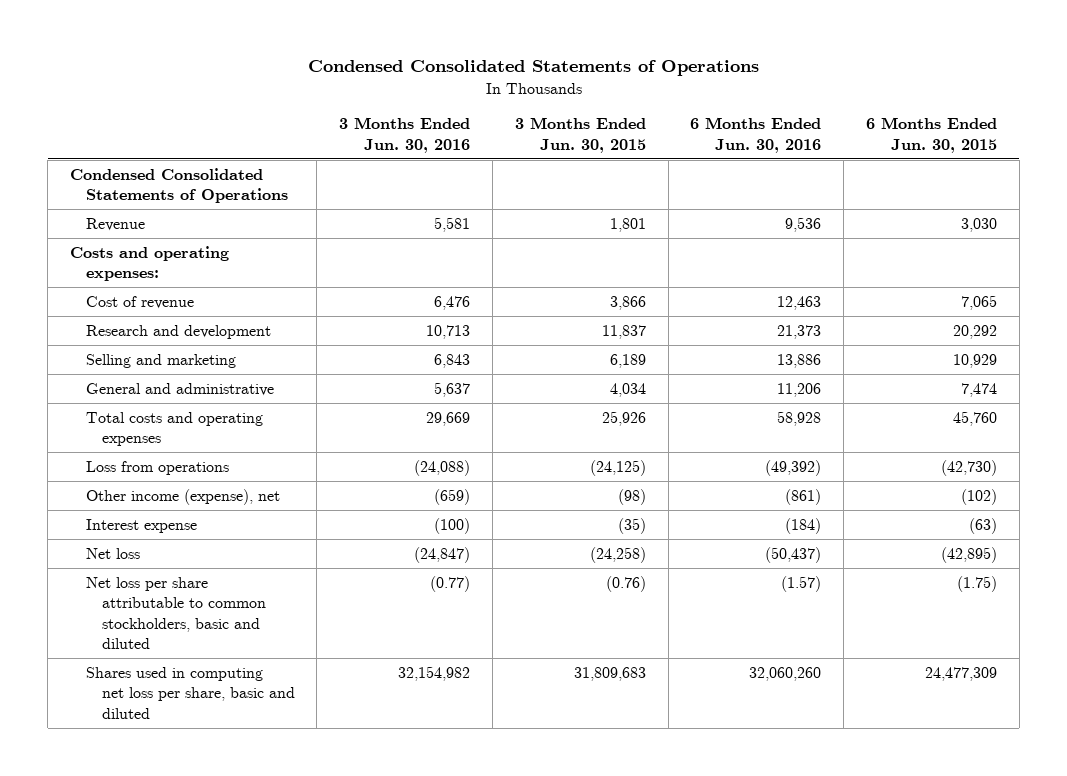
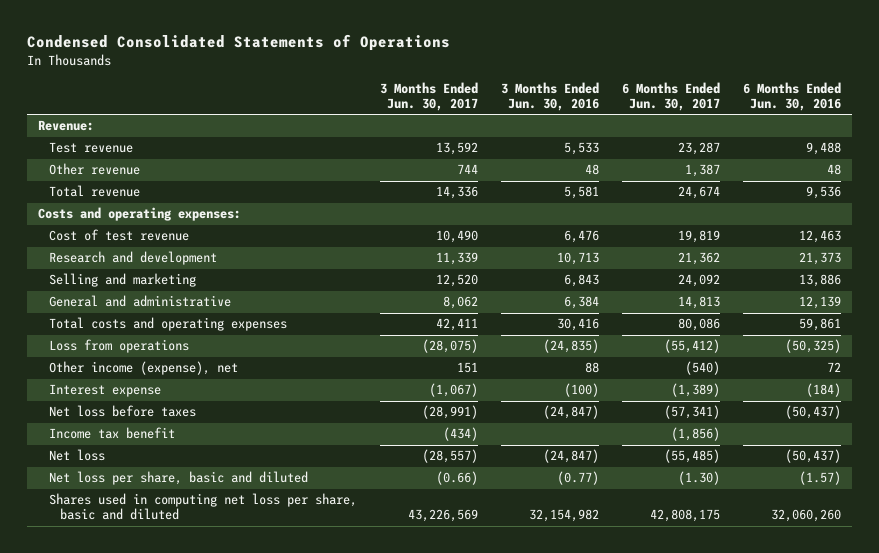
[514,117,646,153] 3 Months Ended Jun. 30, 2015 -> none
[866,117,998,153] 6 Months Ended Jun. 30, 2015 -> none
none -> [379,81,478,112] 3 Months Ended Jun. 30, 2017
none -> [621,81,720,112] 6 Months Ended Jun. 30, 2017
[70,167,288,204] Condensed Consolidated Statements of Operations -> none
none -> [38,120,95,132] Revenue:
none -> [48,142,133,154] Test revenue
none -> [48,163,140,176] Other revenue
[85,217,145,231] Revenue -> [48,185,140,198] Total revenue
[85,295,194,309] Cost of revenue -> [48,229,189,242] Cost of test revenue
[434,381,471,397] 5,637 -> [563,296,599,310] 6,384
[777,382,822,397] 11,206 -> [798,296,841,310] 12,139
[426,411,471,426] 29,669 -> [556,318,599,332] 30,416
[777,410,822,426] 58,928 -> [798,318,841,332] 59,861
[414,459,471,476] (24,088) -> [542,339,599,354] (24,835)
[765,459,822,476] (49,392) -> [784,339,841,354] (50,325)
[434,488,471,505] (659) -> [584,362,599,374] 88
[785,488,822,505] (861) -> [826,362,841,373] 72
none -> [48,405,196,418] Net loss before taxes
none -> [48,427,175,440] Income tax benefit
[85,576,266,650] Net loss per share attributable to common stockholders, basic and diluted -> [48,471,308,486] Net loss per share, basic and diluted

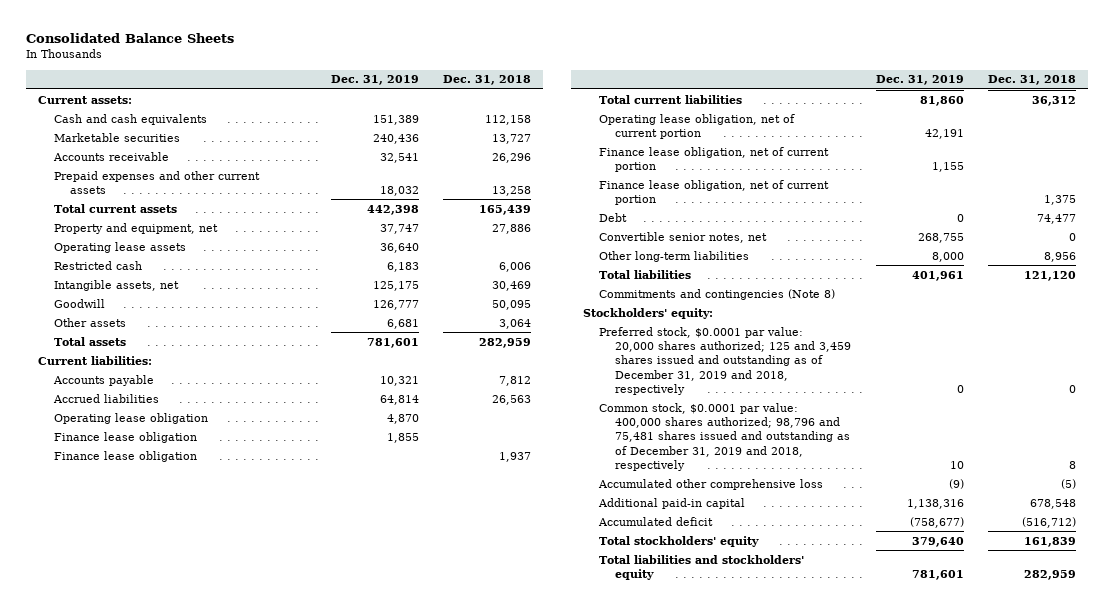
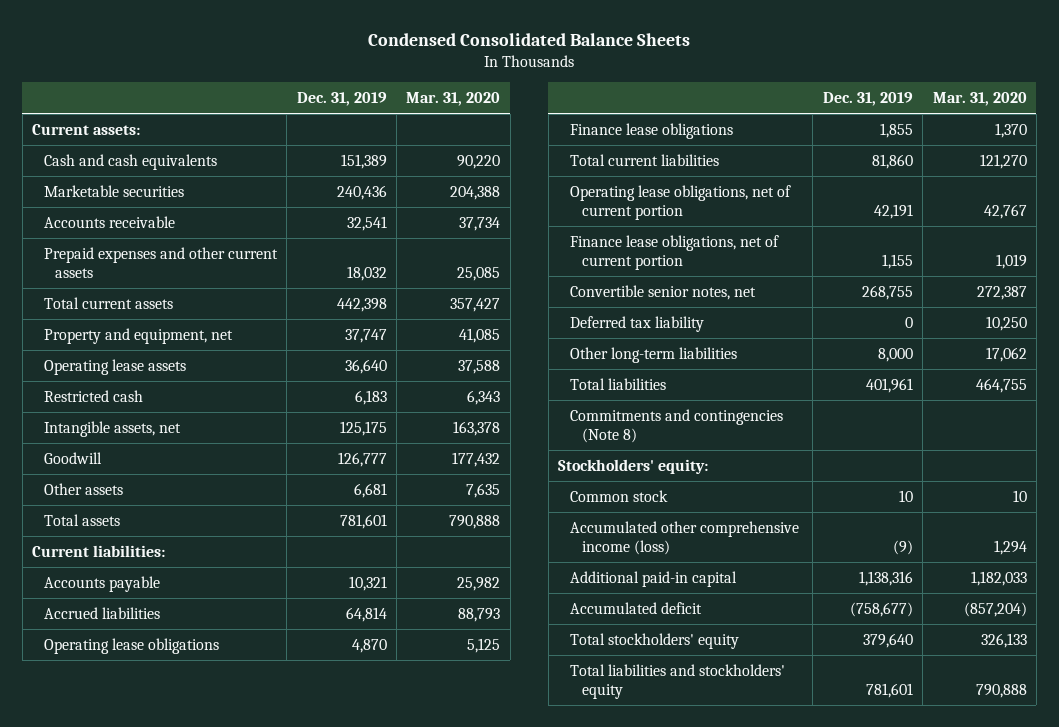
[26,33,235,44] Consolidated Balance Sheets -> [368,33,691,47] Condensed Consolidated Balance Sheets
[443,75,532,86] Dec. 31, 2018 -> none
none -> [406,91,501,106] Mar. 31, 2020
[54,450,198,462] Finance lease obligation -> none
[54,412,209,424] Operating lease obligation -> [43,637,219,654] Operating lease obligations
[54,431,198,443] Finance lease obligation -> [569,122,733,139] Finance lease obligations
[599,179,830,205] Finance lease obligation, net of current portion -> none
[599,212,628,222] Debt -> none
[599,113,796,139] Operating lease obligation, net of current portion -> [569,184,791,220] Operating lease obligations, net of current portion
[599,146,830,172] Finance lease obligation, net of current portion -> [569,234,779,270] Finance lease obligations, net of current portion
none -> [569,315,704,332] Deferred tax liability
[599,326,852,395] Preferred stock, $0.0001 par value: 20,000 shares authorized; 125 and 3,459 shares issued and outstanding as of December 31, 2019 and 2018, respectively -> none
[599,402,851,471] Common stock, $0.0001 par value: 400,000 shares authorized; 98,796 and 75,481 shares issued and outstanding as of December 31, 2019 and 2018, respectively -> [569,489,668,502] Common stock
[598,478,824,490] Accumulated other comprehensive loss -> [569,520,799,555] Accumulated other comprehensive income (loss)

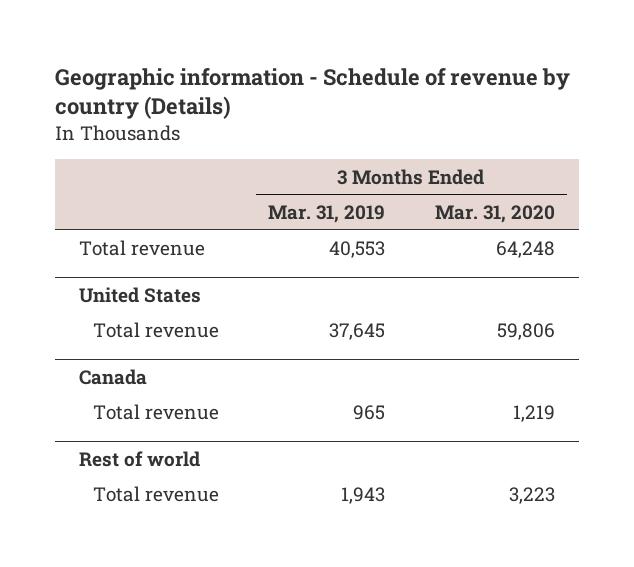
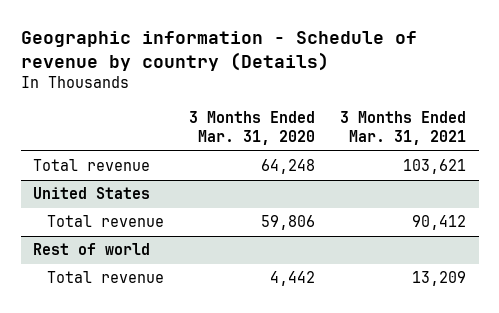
[268,204,386,223] Mar. 31, 2019 -> none
none -> [340,111,467,146] 3 Months Ended Mar. 31, 2021
[79,369,148,386] Canada -> none
[93,404,220,421] Total revenue -> none
[508,487,555,505] 3,223 -> [270,271,316,287] 4,442

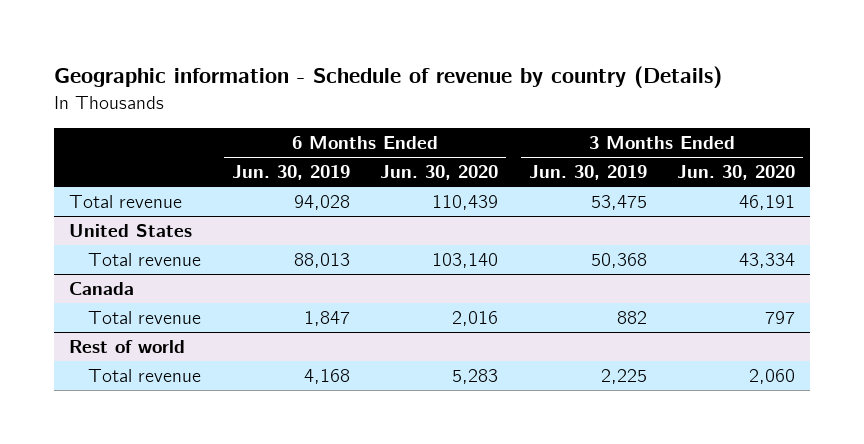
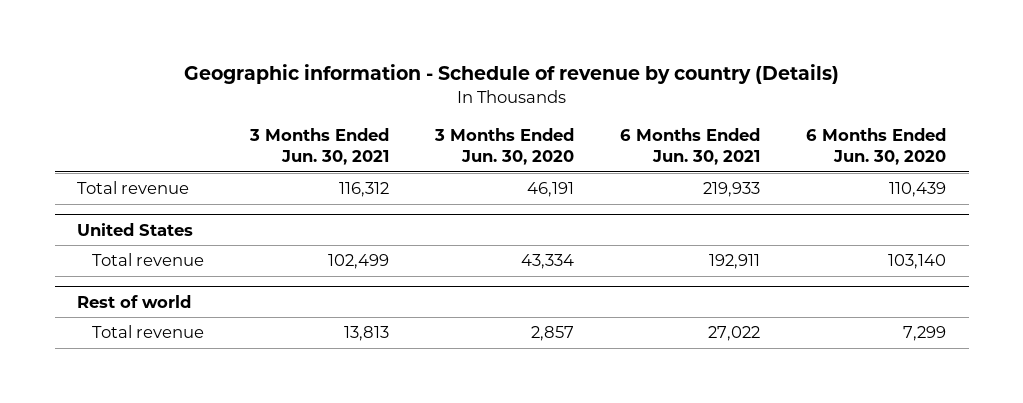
[231,165,350,181] Jun. 30, 2019 -> none
[528,165,647,181] Jun. 30, 2019 -> none
none -> [249,127,390,165] 3 Months Ended Jun. 30, 2021
none -> [619,127,760,165] 6 Months Ended Jun. 30, 2021
[69,282,135,296] Canada -> none
[88,311,202,325] Total revenue -> none
[452,369,499,385] 5,283 -> [902,326,946,342] 7,299
[749,369,796,385] 2,060 -> [531,326,575,342] 2,857

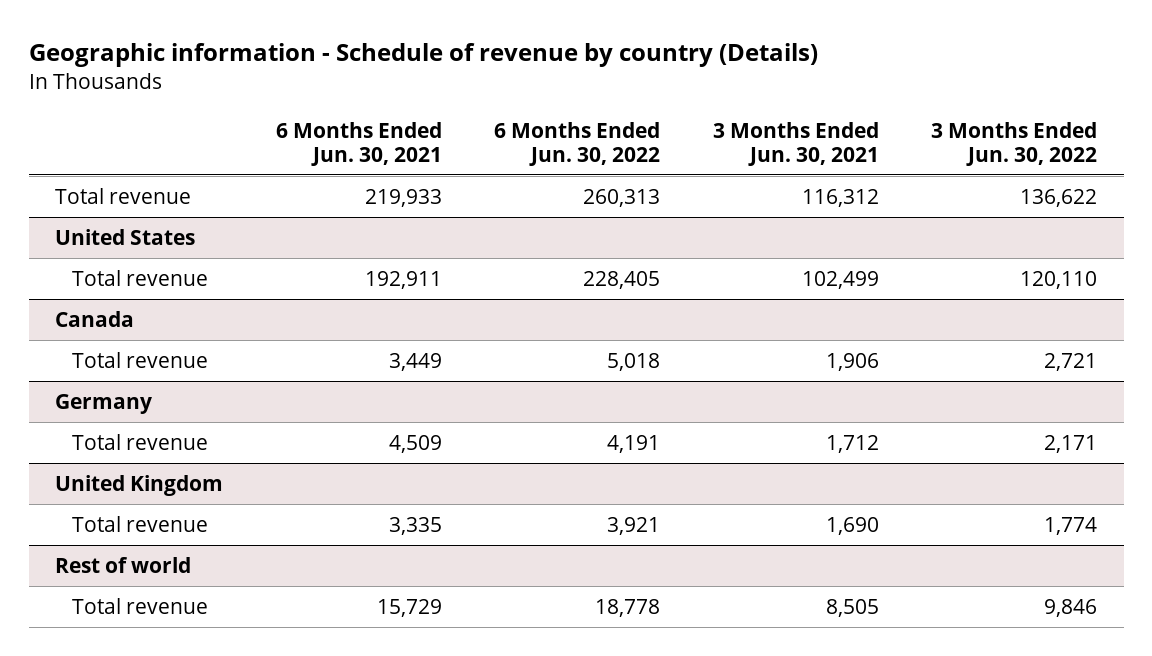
[434,127,575,165] 3 Months Ended Jun. 30, 2020 -> none
[805,127,946,165] 6 Months Ended Jun. 30, 2020 -> none
none -> [494,121,661,166] 6 Months Ended Jun. 30, 2022
none -> [931,121,1098,166] 3 Months Ended Jun. 30, 2022
none -> [54,310,134,327] Canada
none -> [72,351,209,368] Total revenue
none -> [54,393,152,414] Germany
none -> [72,433,209,450] Total revenue
none -> [54,474,223,496] United Kingdom
none -> [72,515,209,532] Total revenue
[344,326,390,342] 13,813 -> [825,598,879,617] 8,505
[707,326,760,342] 27,022 -> [376,598,442,617] 15,729

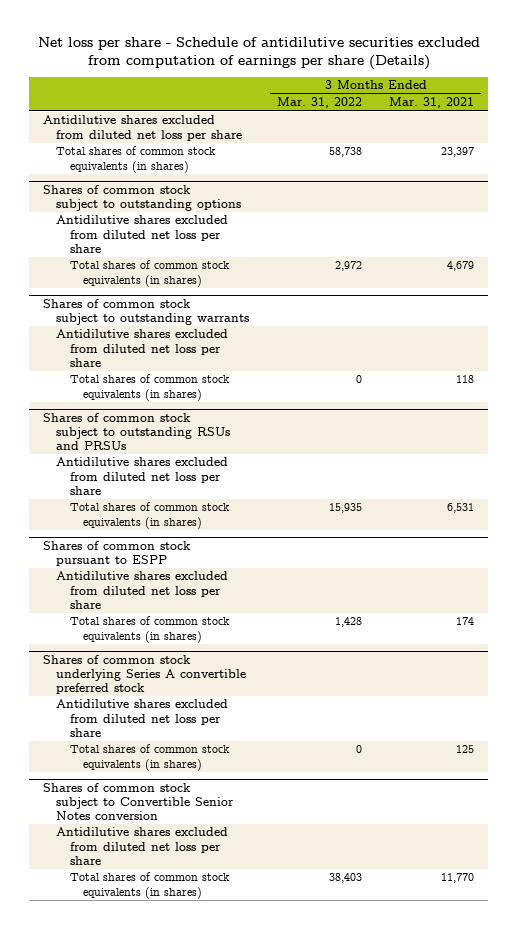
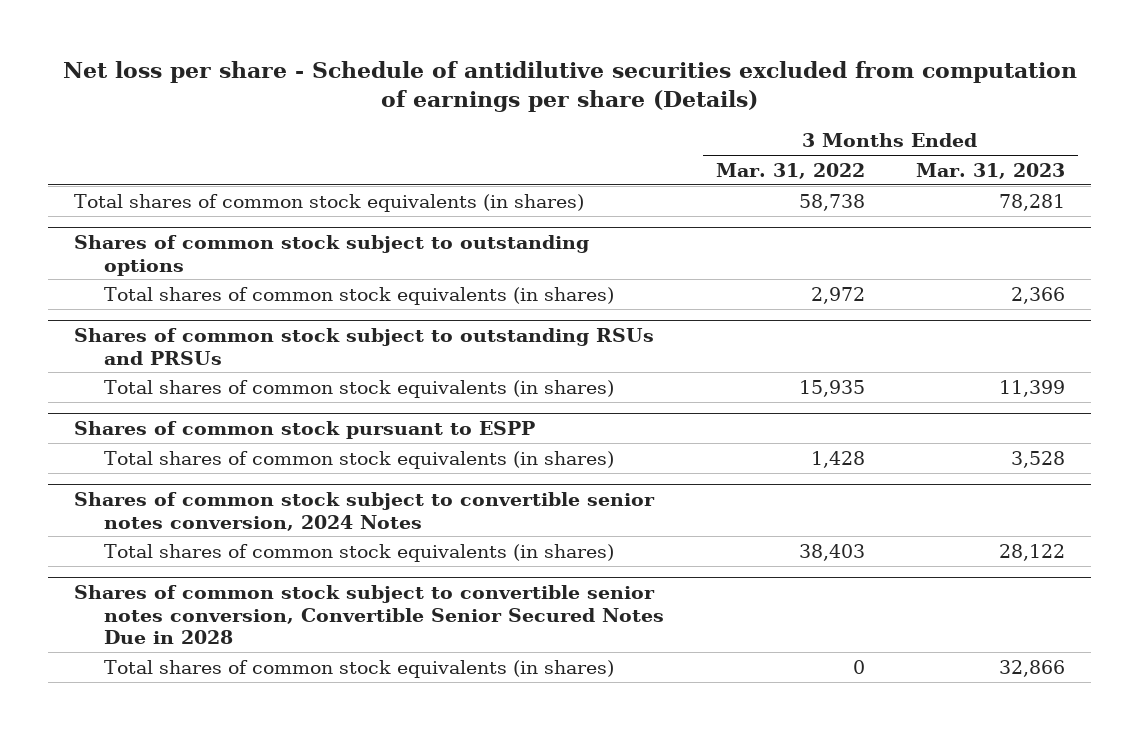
[389,97,475,109] Mar. 31, 2021 -> none
none -> [915,162,1065,179] Mar. 31, 2023
[42,115,243,141] Antidilutive shares excluded from diluted net loss per share -> none
[56,215,229,253] Antidilutive shares excluded from diluted net loss per share -> none
[42,298,250,325] Shares of common stock subject to outstanding warrants -> none
[56,329,229,367] Antidilutive shares excluded from diluted net loss per share -> none
[69,374,230,401] Total shares of common stock equivalents (in shares) -> none
[56,457,229,495] Antidilutive shares excluded from diluted net loss per share -> none
[56,571,229,609] Antidilutive shares excluded from diluted net loss per share -> none
[42,654,247,694] Shares of common stock underlying Series A convertible preferred stock -> none
[56,699,229,737] Antidilutive shares excluded from diluted net loss per share -> none
[69,744,230,771] Total shares of common stock equivalents (in shares) -> none
[56,827,229,865] Antidilutive shares excluded from diluted net loss per share -> none
[42,782,235,820] Shares of common stock subject to Convertible Senior Notes conversion -> [74,491,656,531] Shares of common stock subject to convertible senior notes conversion, 2024 Notes
none -> [74,584,665,645] Shares of common stock subject to convertible senior notes conversion, Convertible Senior Secured Notes Due in 2028
none -> [104,659,615,678] Total shares of common stock equivalents (in shares)

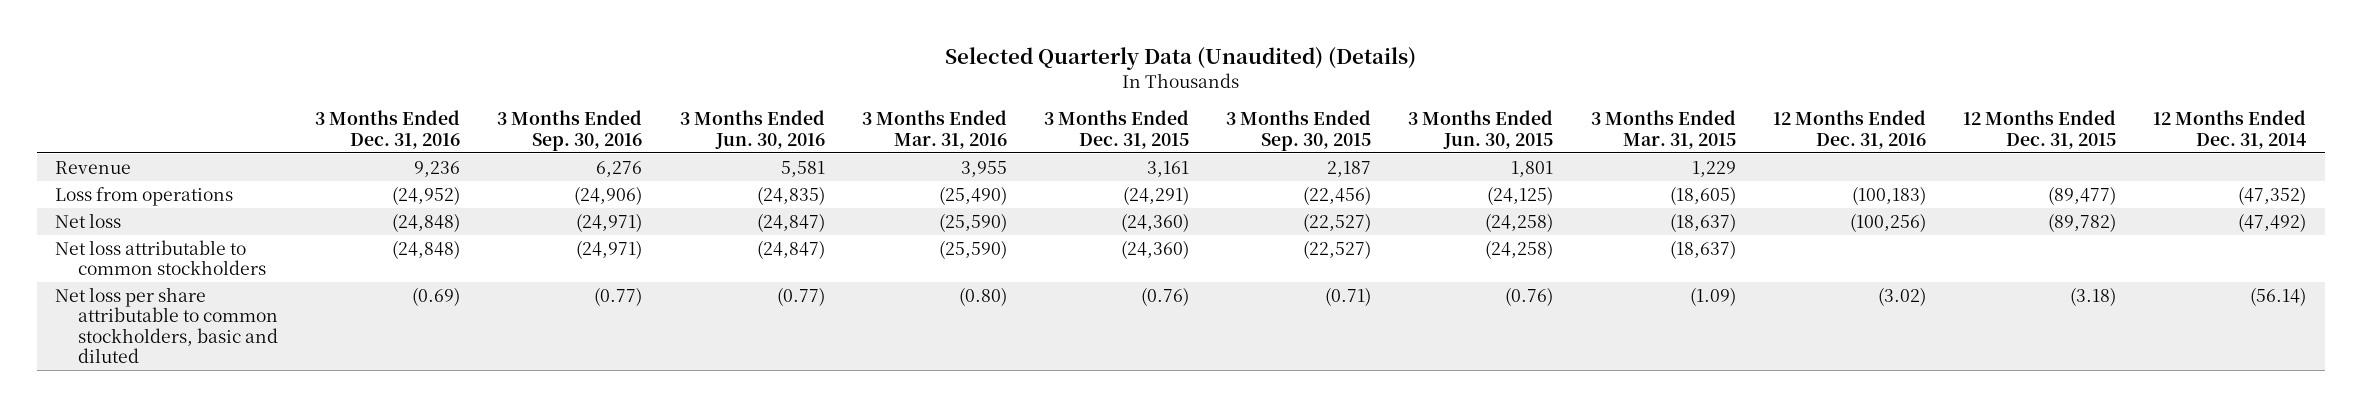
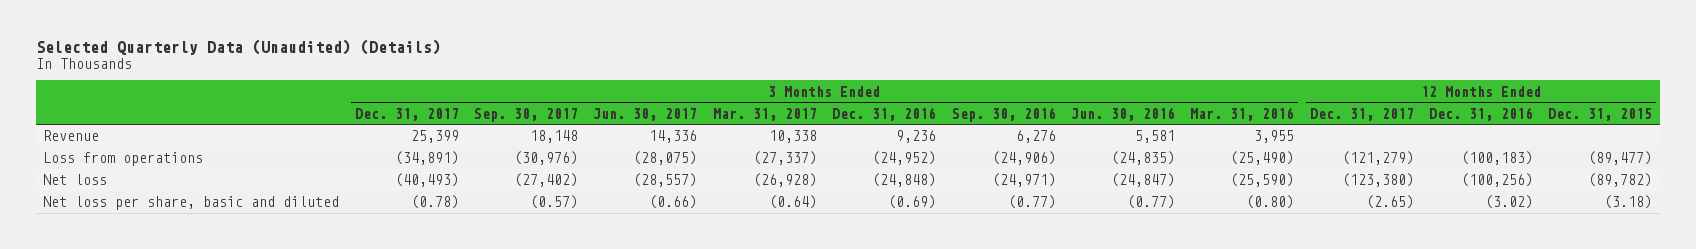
[1043,110,1189,149] 3 Months Ended Dec. 31, 2015 -> none
[1226,110,1372,151] 3 Months Ended Sep. 30, 2015 -> none
[1408,110,1554,149] 3 Months Ended Jun. 30, 2015 -> none
[1590,110,1736,149] 3 Months Ended Mar. 31, 2015 -> none
[2153,110,2307,149] 12 Months Ended Dec. 31, 2014 -> none
none -> [354,107,459,121] Dec. 31, 2017
none -> [474,107,579,122] Sep. 30, 2017
none -> [593,107,698,121] Jun. 30, 2017
none -> [712,107,817,121] Mar. 31, 2017
none -> [1309,107,1414,121] Dec. 31, 2017
[55,239,267,276] Net loss attributable to common stockholders -> none
[55,286,279,364] Net loss per share attributable to common stockholders, basic and diluted -> [43,196,340,211] Net loss per share, basic and diluted

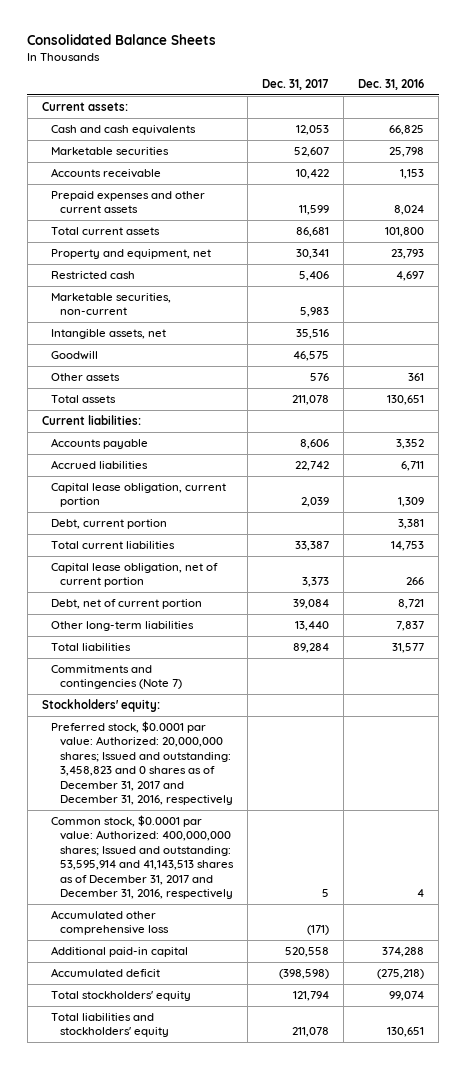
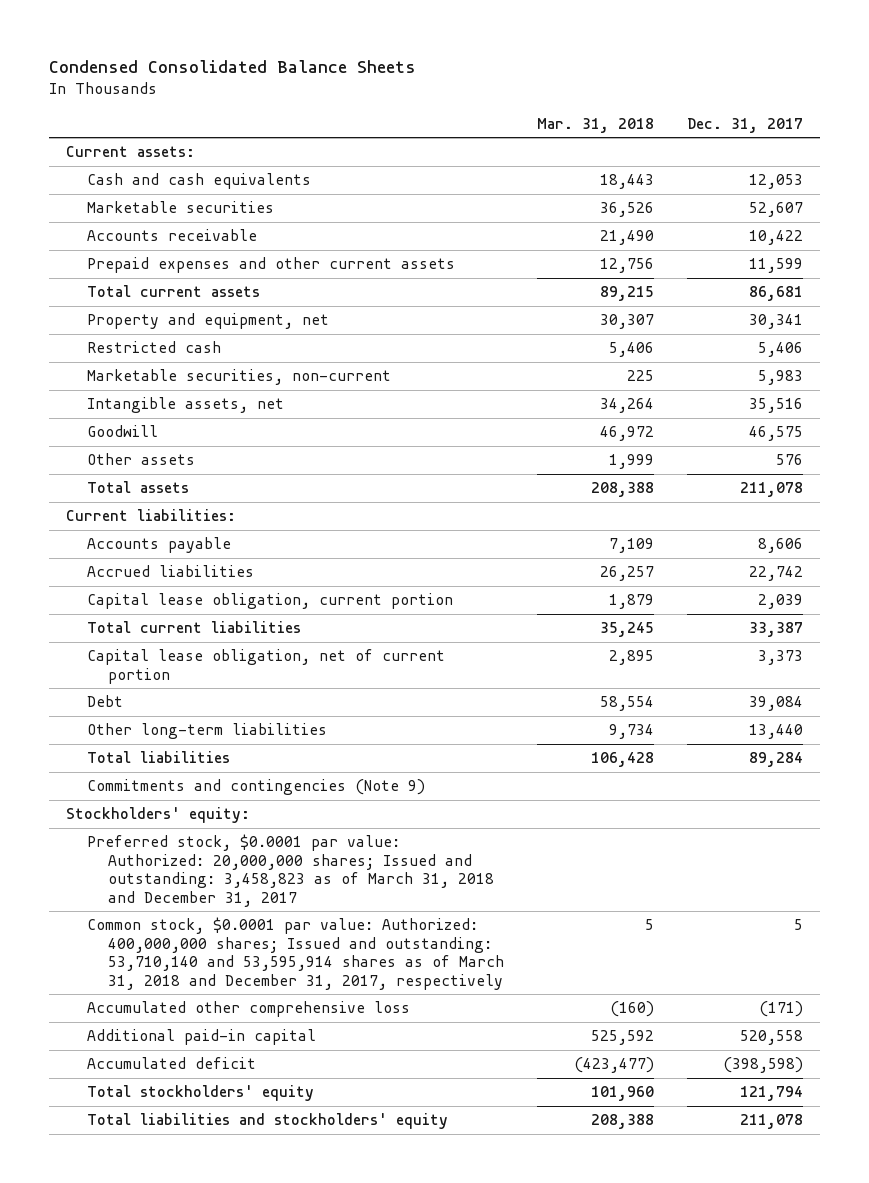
[27,34,217,46] Consolidated Balance Sheets -> [49,60,417,74] Condensed Consolidated Balance Sheets
[358,78,425,90] Dec. 31, 2016 -> none
none -> [537,117,655,133] Mar. 31, 2018
[50,518,167,529] Debt, current portion -> none
[50,598,202,609] Debt, net of current portion -> [86,695,123,708] Debt
[50,664,182,690] Commitments and contingencies (Note 7) -> [86,779,425,796] Commitments and contingencies (Note 9)
[50,720,233,806] Preferred stock, $0.0001 par value: Authorized: 20,000,000 shares; Issued and outstanding: 3,458,823 and 0 shares as of December 31, 2017 and December 31, 2016, respectively -> [86,834,495,907] Preferred stock, $0.0001 par value: Authorized: 20,000,000 shares; Issued and outstanding: 3,458,823 as of March 31, 2018 and December 31, 2017
[50,814,234,900] Common stock, $0.0001 par value: Authorized: 400,000,000 shares; Issued and outstanding: 53,595,914 and 41,143,513 shares as of December 31, 2017 and December 31, 2016, respectively -> [86,917,505,990] Common stock, $0.0001 par value: Authorized: 400,000,000 shares; Issued and outstanding: 53,710,140 and 53,595,914 shares as of March 31, 2018 and December 31, 2017, respectively

